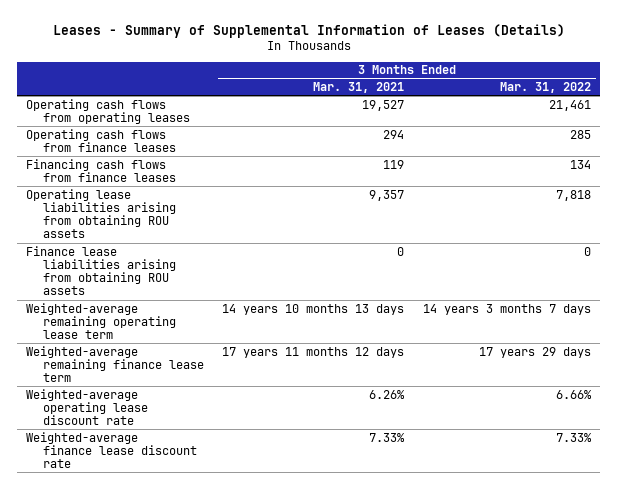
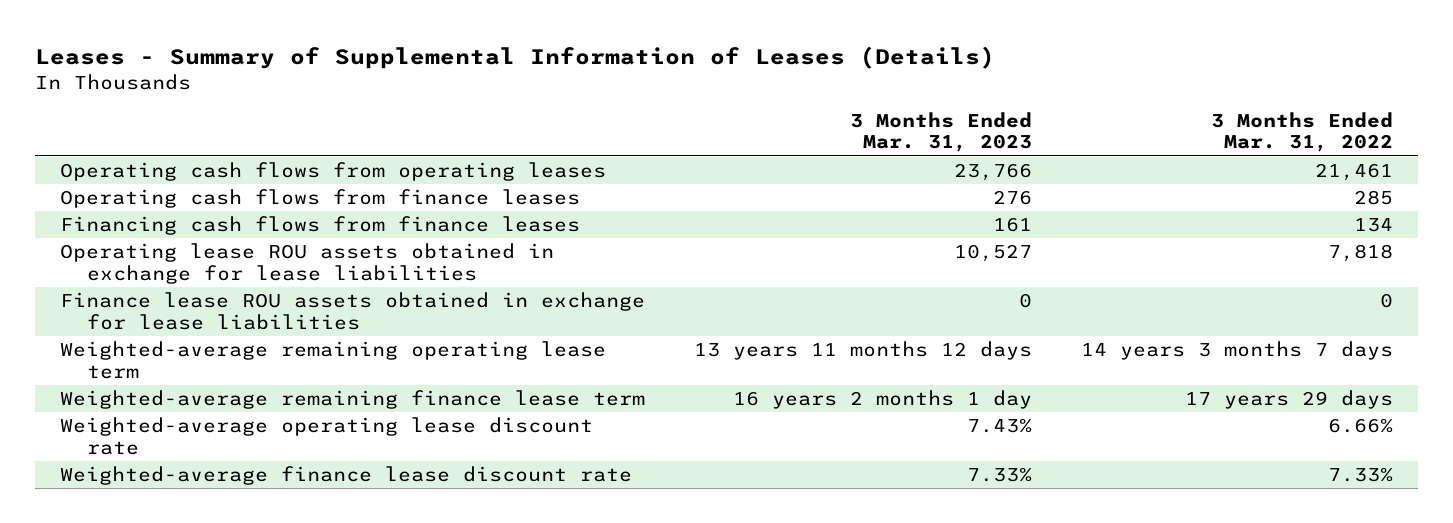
[313,82,405,94] Mar. 31, 2021 -> none
none -> [850,111,1033,153] 3 Months Ended Mar. 31, 2023
[26,188,176,239] Operating lease liabilities arising from obtaining ROU assets -> [59,243,554,284] Operating lease ROU assets obtained in exchange for lease liabilities
[26,245,176,296] Finance lease liabilities arising from obtaining ROU assets -> [59,292,645,330] Finance lease ROU assets obtained in exchange for lease liabilities

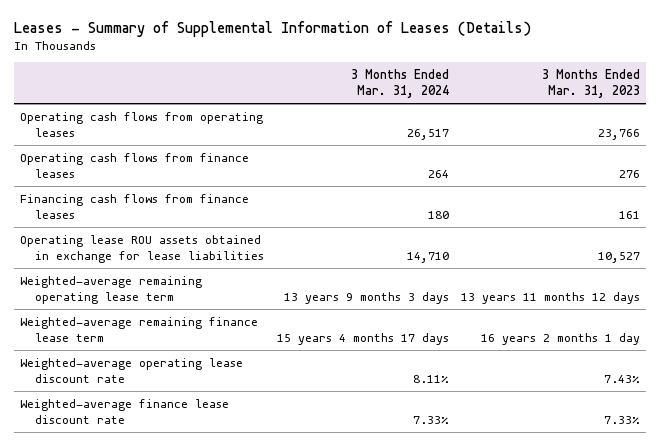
[1211,111,1394,153] 3 Months Ended Mar. 31, 2022 -> none
none -> [350,69,449,98] 3 Months Ended Mar. 31, 2024
[59,292,645,330] Finance lease ROU assets obtained in exchange for lease liabilities -> none

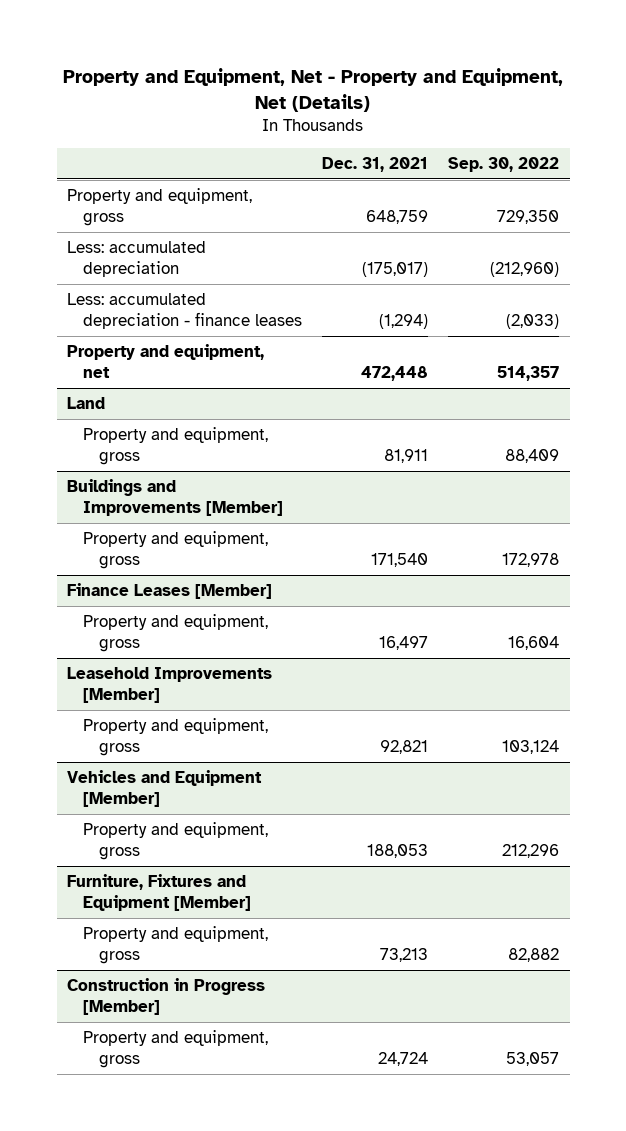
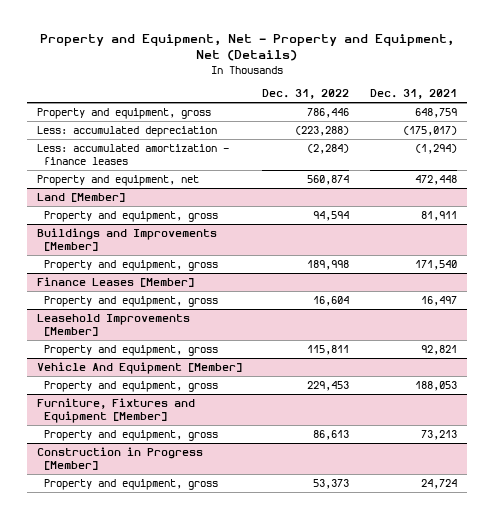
[448,156,560,172] Sep. 30, 2022 -> none
none -> [262,89,350,100] Dec. 31, 2022
[67,293,302,329] Less: accumulated depreciation - finance leases -> [36,144,229,165] Less: accumulated amortization - finance leases
[67,397,106,410] Land -> [36,193,125,203] Land [Member]
[67,770,263,807] Vehicles and Equipment [Member] -> [36,362,242,375] Vehicle And Equipment [Member]

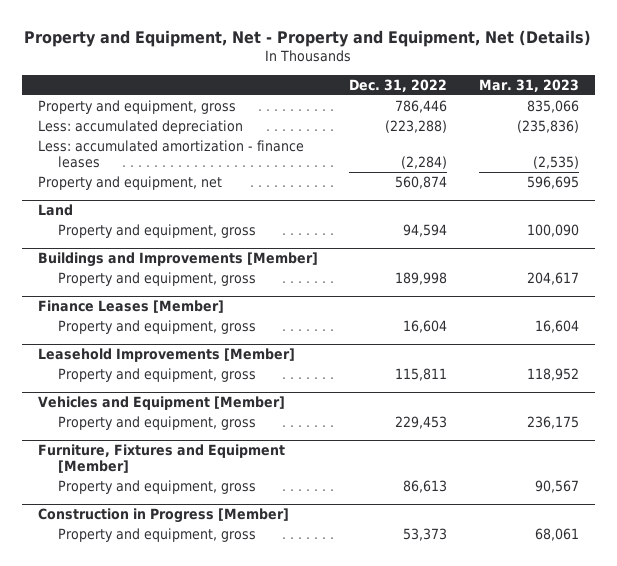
[369,89,457,100] Dec. 31, 2021 -> none
none -> [478,78,579,92] Mar. 31, 2023
[36,193,125,203] Land [Member] -> [37,203,73,216] Land
[36,362,242,375] Vehicle And Equipment [Member] -> [37,395,285,410] Vehicles and Equipment [Member]

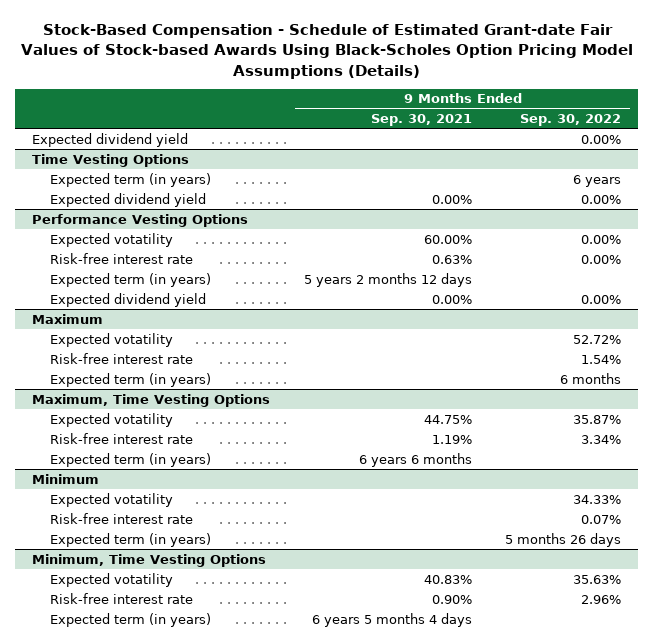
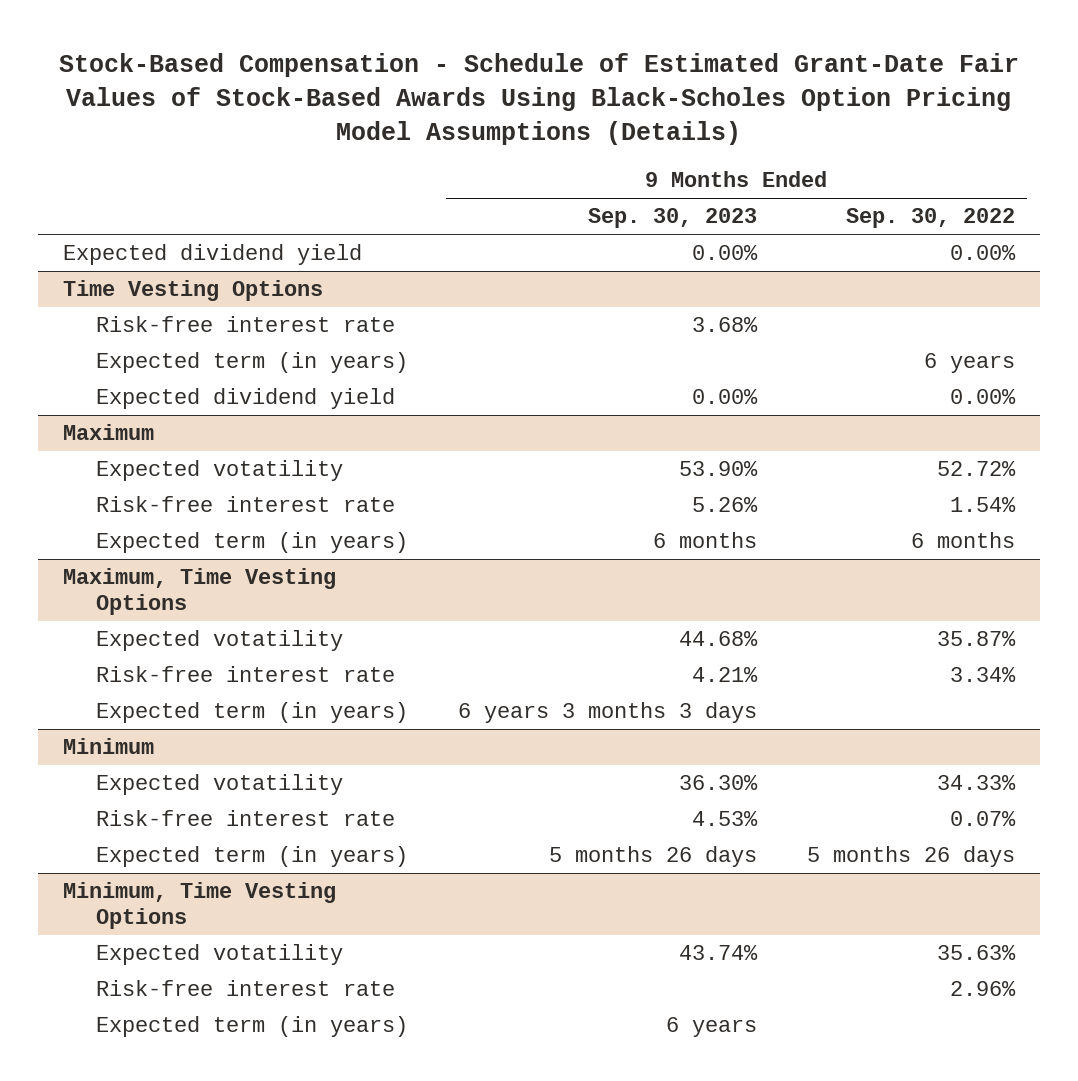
[20,24,633,79] Stock-Based Compensation - Schedule of Estimated Grant-date Fair Values of Stock-based Awards Using Black-Scholes Option Pricing Model Assumptions (Details) -> [58,53,1019,146] Stock-Based Compensation - Schedule of Estimated Grant-Date Fair Values of Stock-Based Awards Using Black-Scholes Option Pricing Model Assumptions (Details)
[370,114,472,127] Sep. 30, 2021 -> none
none -> [588,208,758,229] Sep. 30, 2023
none -> [96,316,396,333] Risk-free interest rate
[31,213,248,227] Performance Vesting Options -> none
[50,232,174,247] Expected votatility -> none
[50,252,194,264] Risk-free interest rate -> none
[50,272,212,287] Expected term (in years) -> none
[50,292,207,307] Expected dividend yield -> none

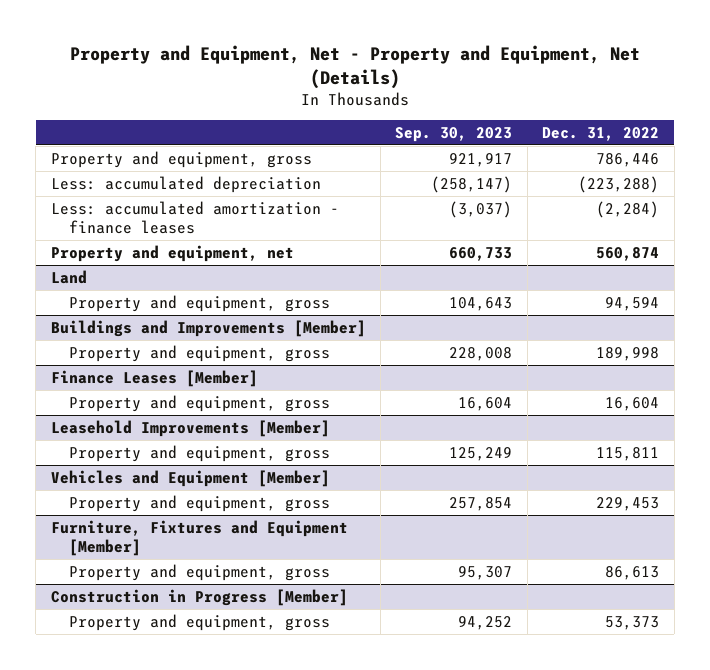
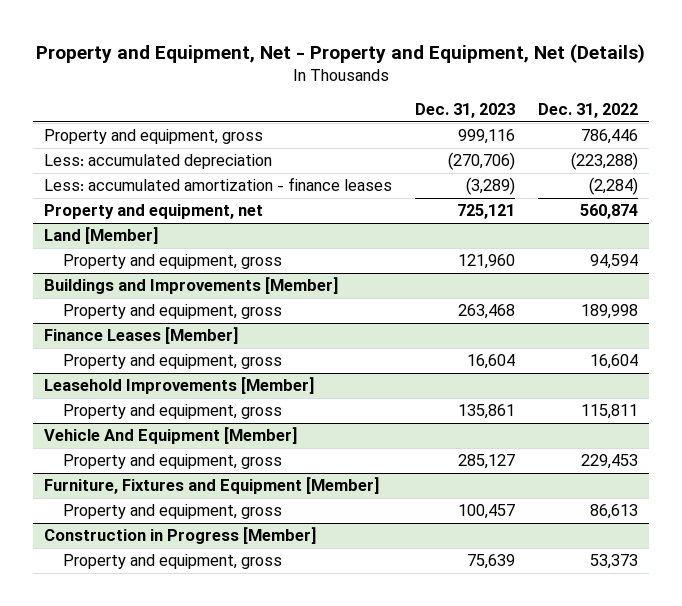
[395,127,513,143] Sep. 30, 2023 -> none
none -> [415,103,516,119] Dec. 31, 2023
[50,269,87,284] Land -> [44,227,160,245] Land [Member]
[50,469,330,487] Vehicles and Equipment [Member] -> [44,427,299,445] Vehicle And Equipment [Member]

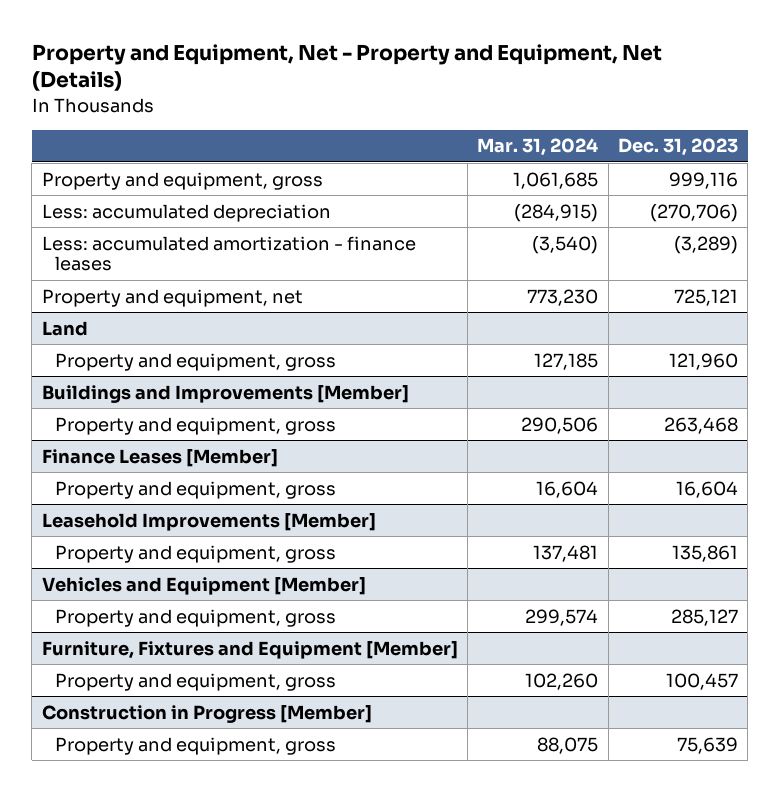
[537,103,638,119] Dec. 31, 2022 -> none
none -> [477,138,599,157] Mar. 31, 2024
[44,227,160,245] Land [Member] -> [41,320,88,336] Land
[44,427,299,445] Vehicle And Equipment [Member] -> [41,576,366,595] Vehicles and Equipment [Member]

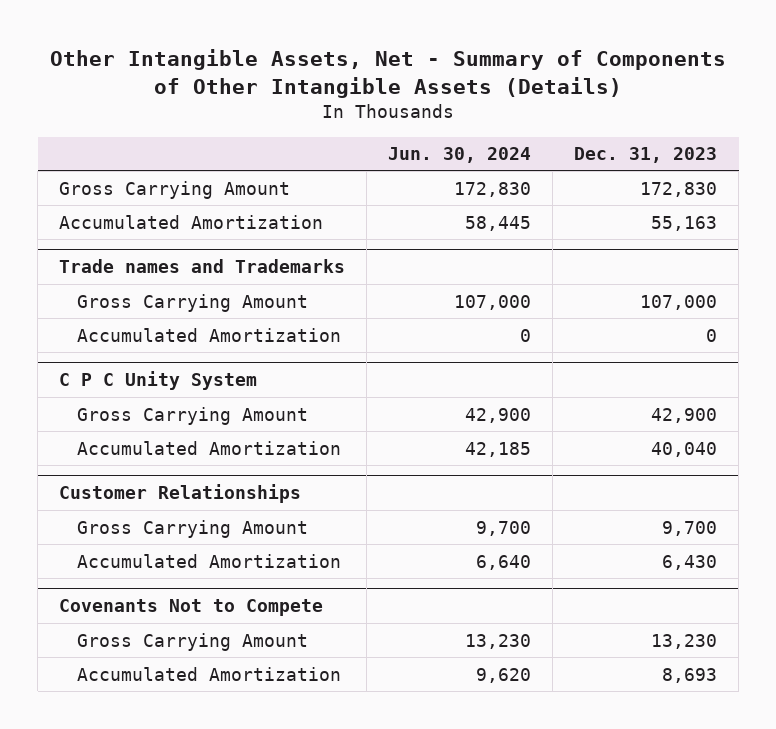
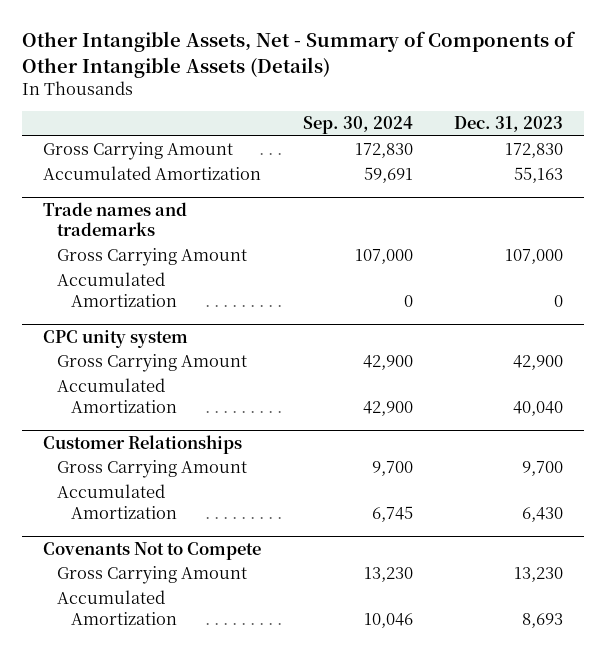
[388,147,532,164] Jun. 30, 2024 -> none
none -> [302,116,413,135] Sep. 30, 2024
[59,259,346,274] Trade names and Trademarks -> [42,201,187,237] Trade names and trademarks
[59,371,258,391] C P C Unity System -> [42,329,188,348] CPC unity system

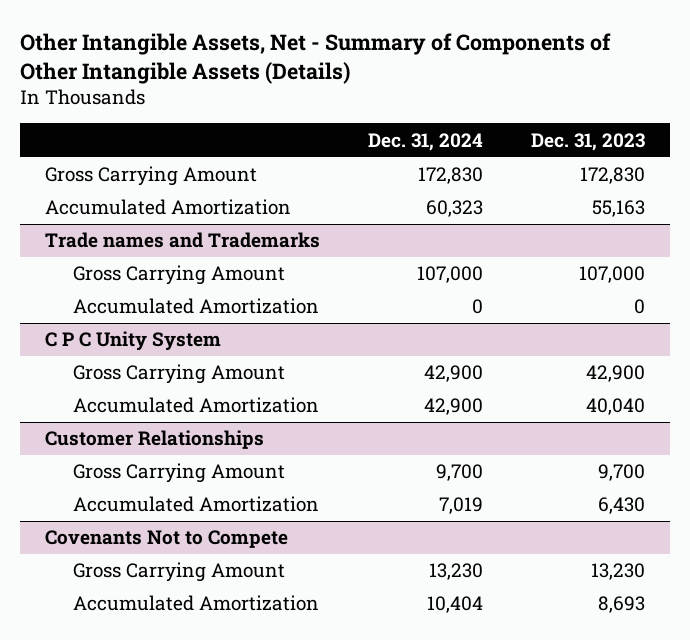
[302,116,413,135] Sep. 30, 2024 -> none
none -> [368,132,484,151] Dec. 31, 2024
[42,201,187,237] Trade names and trademarks -> [44,232,320,249] Trade names and Trademarks
[42,329,188,348] CPC unity system -> [44,331,221,352] C P C Unity System

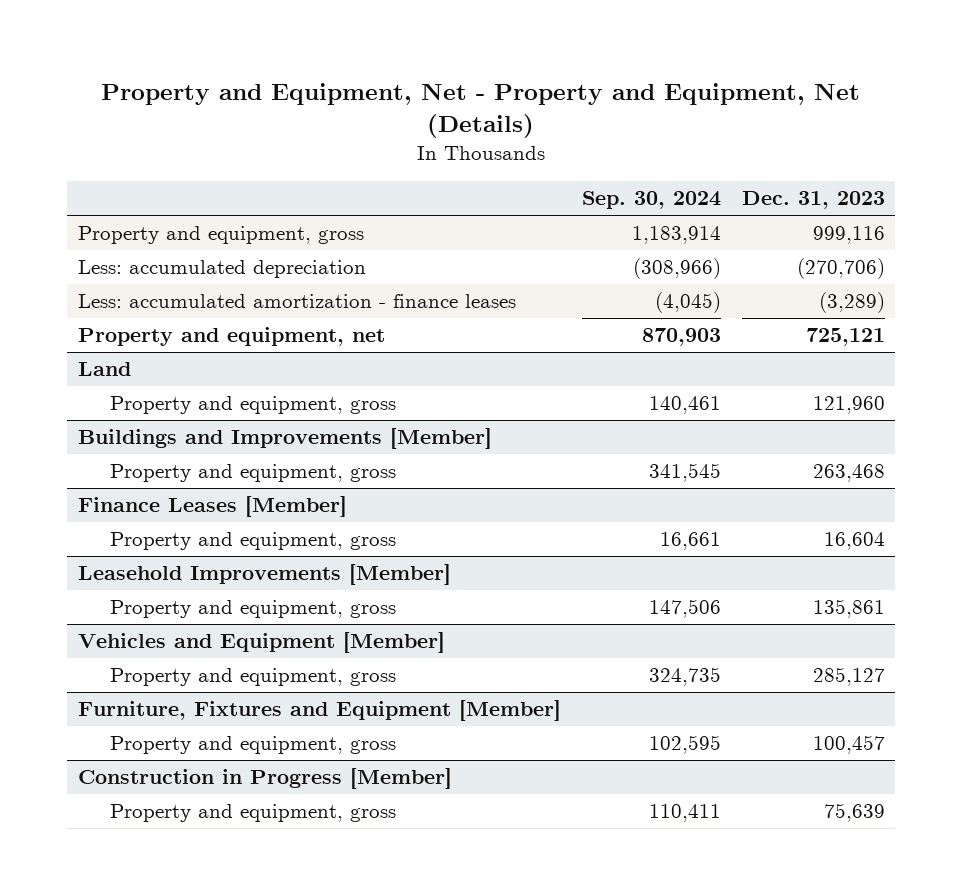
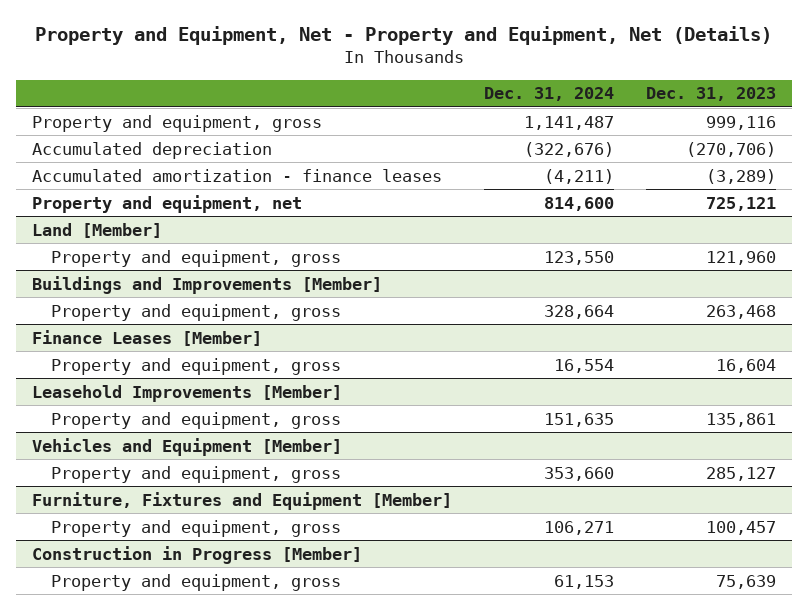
[581,191,721,210] Sep. 30, 2024 -> none
none -> [483,87,614,102] Dec. 31, 2024
[77,260,366,279] Less: accumulated depreciation -> [31,141,272,159] Accumulated depreciation
[77,294,516,309] Less: accumulated amortization - finance leases -> [31,168,442,182] Accumulated amortization - finance leases
[77,362,131,377] Land -> [31,222,162,238] Land [Member]

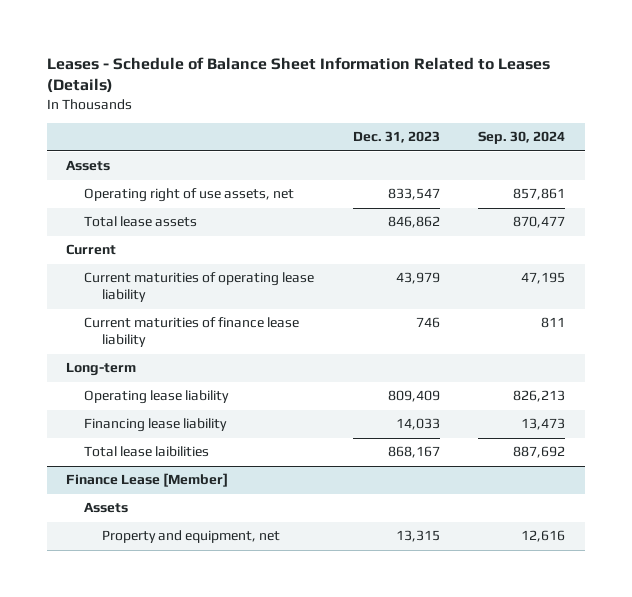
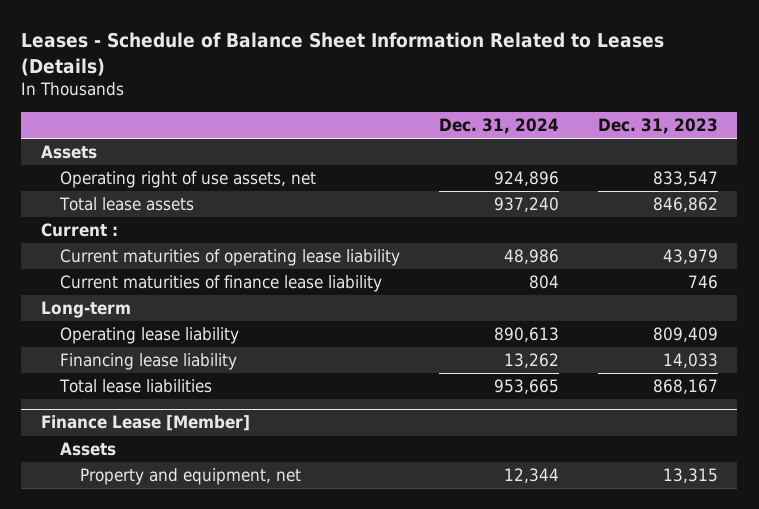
[478,131,566,145] Sep. 30, 2024 -> none
none -> [439,118,560,135] Dec. 31, 2024
[66,244,117,256] Current -> [40,223,118,238] Current :
[84,446,210,458] Total lease laibilities -> [59,379,213,394] Total lease liabilities

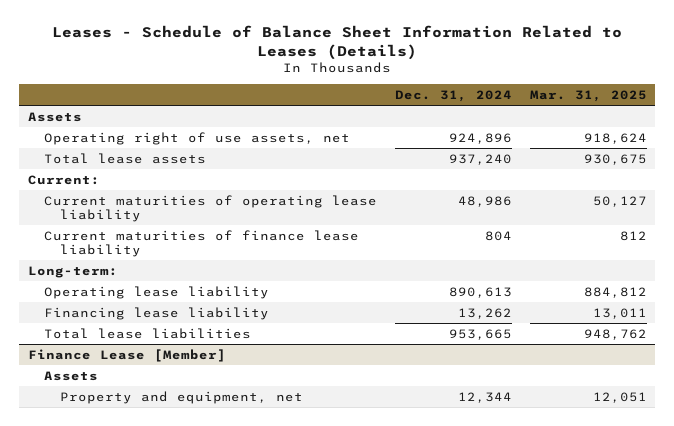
[597,118,718,135] Dec. 31, 2023 -> none
none -> [529,89,647,102] Mar. 31, 2025
[40,223,118,238] Current : -> [27,174,100,185] Current:
[40,301,131,319] Long-term -> [27,265,118,278] Long-term:

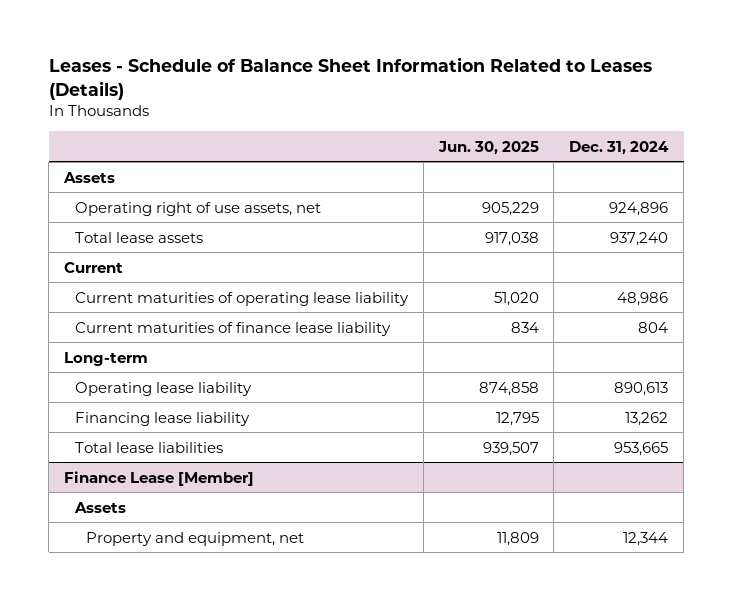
[529,89,647,102] Mar. 31, 2025 -> none
none -> [437,140,539,155] Jun. 30, 2025
[27,174,100,185] Current: -> [64,261,124,273] Current
[27,265,118,278] Long-term: -> [64,351,149,366] Long-term

